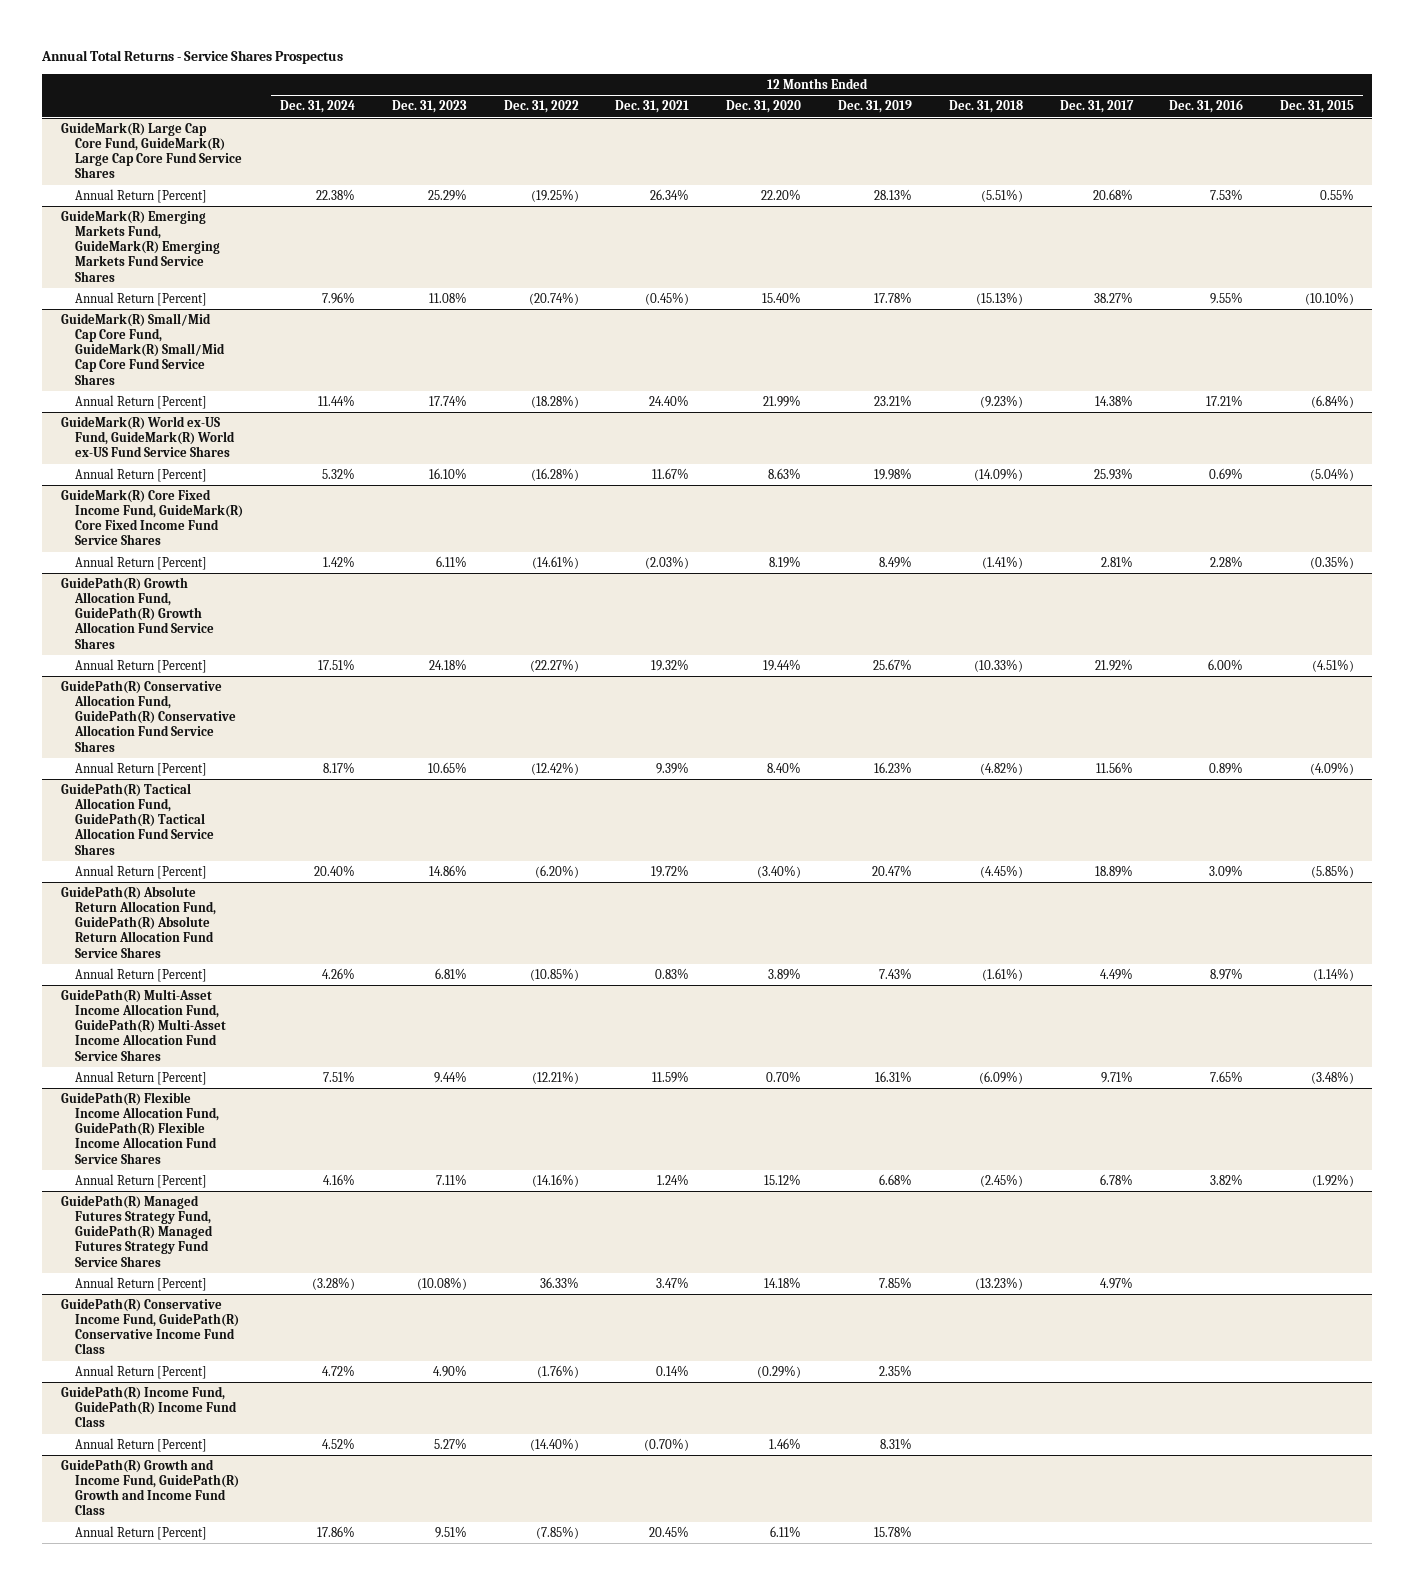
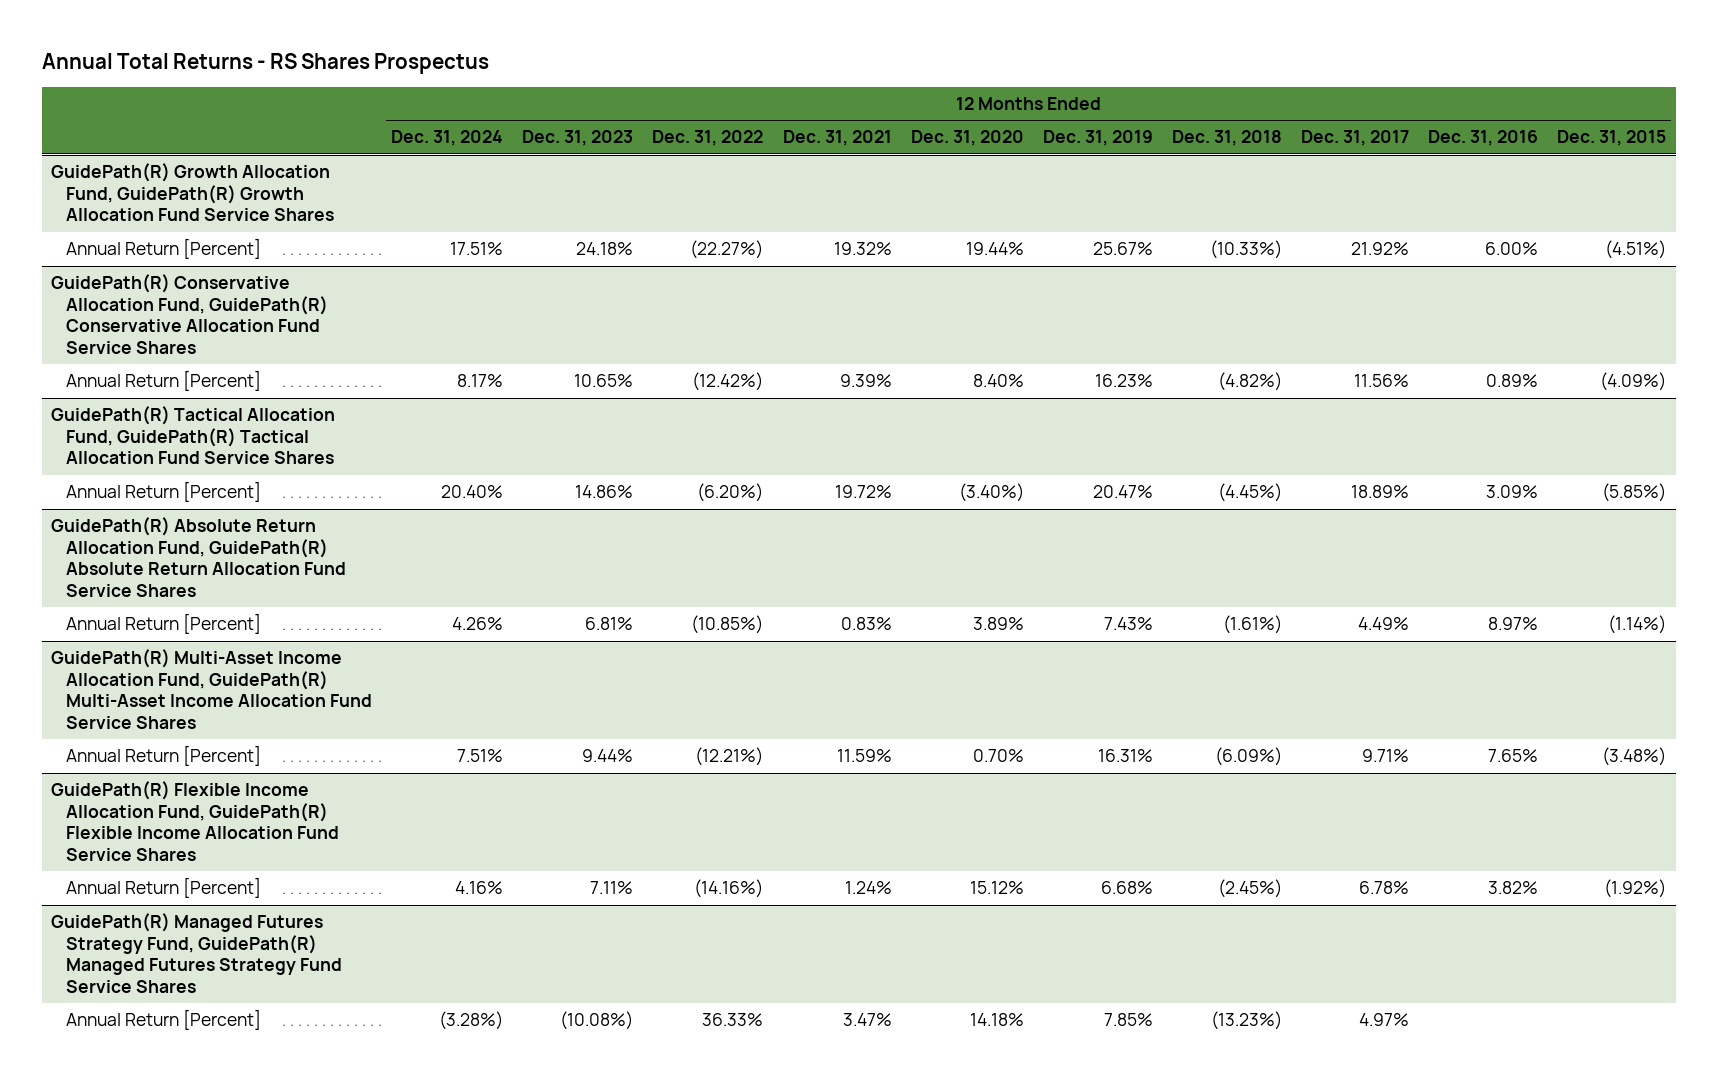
[41,50,344,65] Annual Total Returns - Service Shares Prospectus -> [41,53,489,75] Annual Total Returns - RS Shares Prospectus
[60,121,243,179] GuideMark(R) Large Cap Core Fund, GuideMark(R) Large Cap Core Fund Service Shares -> none
[75,188,208,203] Annual Return [Percent] -> none
[60,209,221,282] GuideMark(R) Emerging Markets Fund, GuideMark(R) Emerging Markets Fund Service Shares -> none
[75,291,208,306] Annual Return [Percent] -> none
[60,312,226,385] GuideMark(R) Small/Mid Cap Core Fund, GuideMark(R) Small/Mid Cap Core Fund Service Shares -> none
[75,394,208,409] Annual Return [Percent] -> none
[60,415,236,458] GuideMark(R) World ex-US Fund, GuideMark(R) World ex-US Fund Service Shares -> none
[75,467,208,482] Annual Return [Percent] -> none
[60,488,244,546] GuideMark(R) Core Fixed Income Fund, GuideMark(R) Core Fixed Income Fund Service Shares -> none
[75,555,208,570] Annual Return [Percent] -> none
[60,1297,240,1355] GuidePath(R) Conservative Income Fund, GuidePath(R) Conservative Income Fund Class -> none
[75,1364,208,1379] Annual Return [Percent] -> none
[60,1385,238,1428] GuidePath(R) Income Fund, GuidePath(R) Income Fund Class -> none
[75,1437,208,1452] Annual Return [Percent] -> none
[60,1458,240,1516] GuidePath(R) Growth and Income Fund, GuidePath(R) Growth and Income Fund Class -> none
[75,1525,208,1540] Annual Return [Percent] -> none

